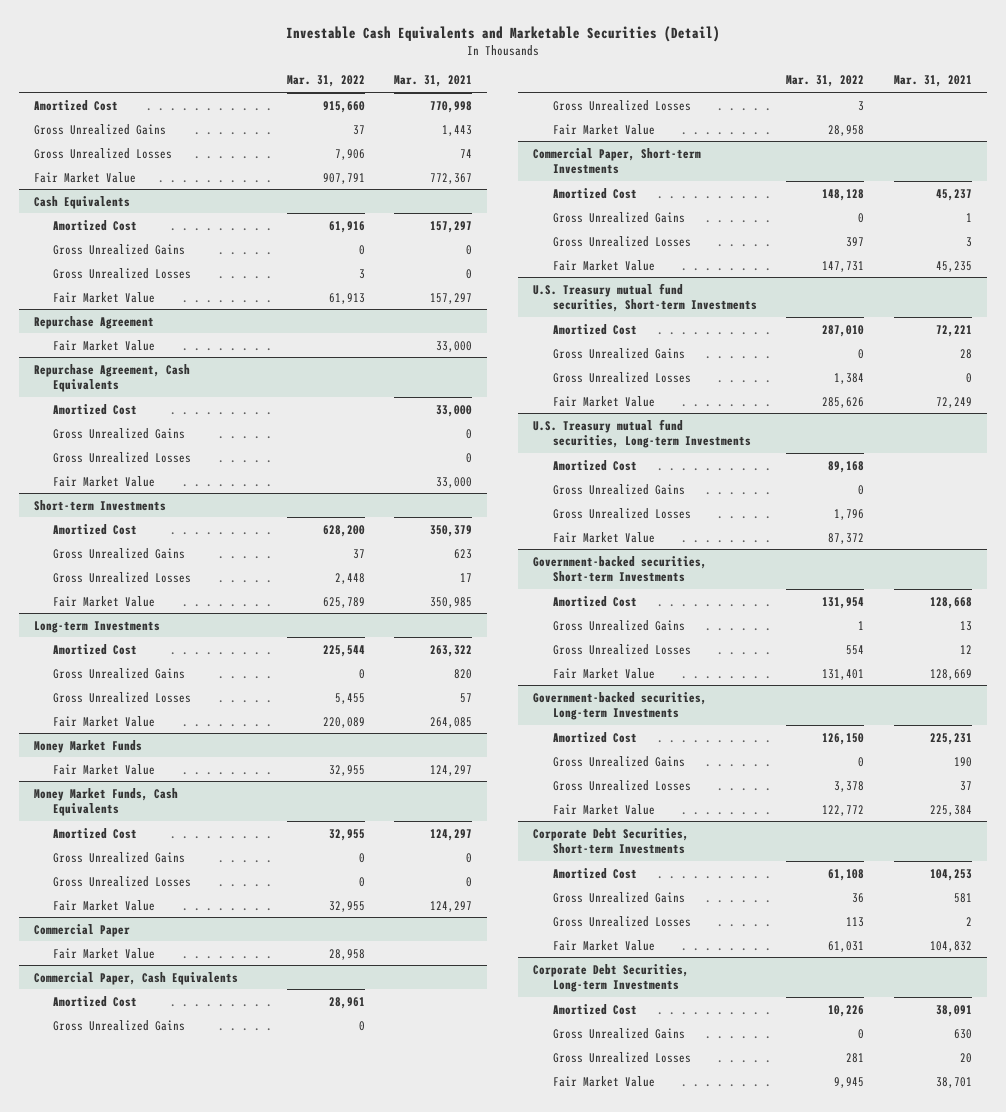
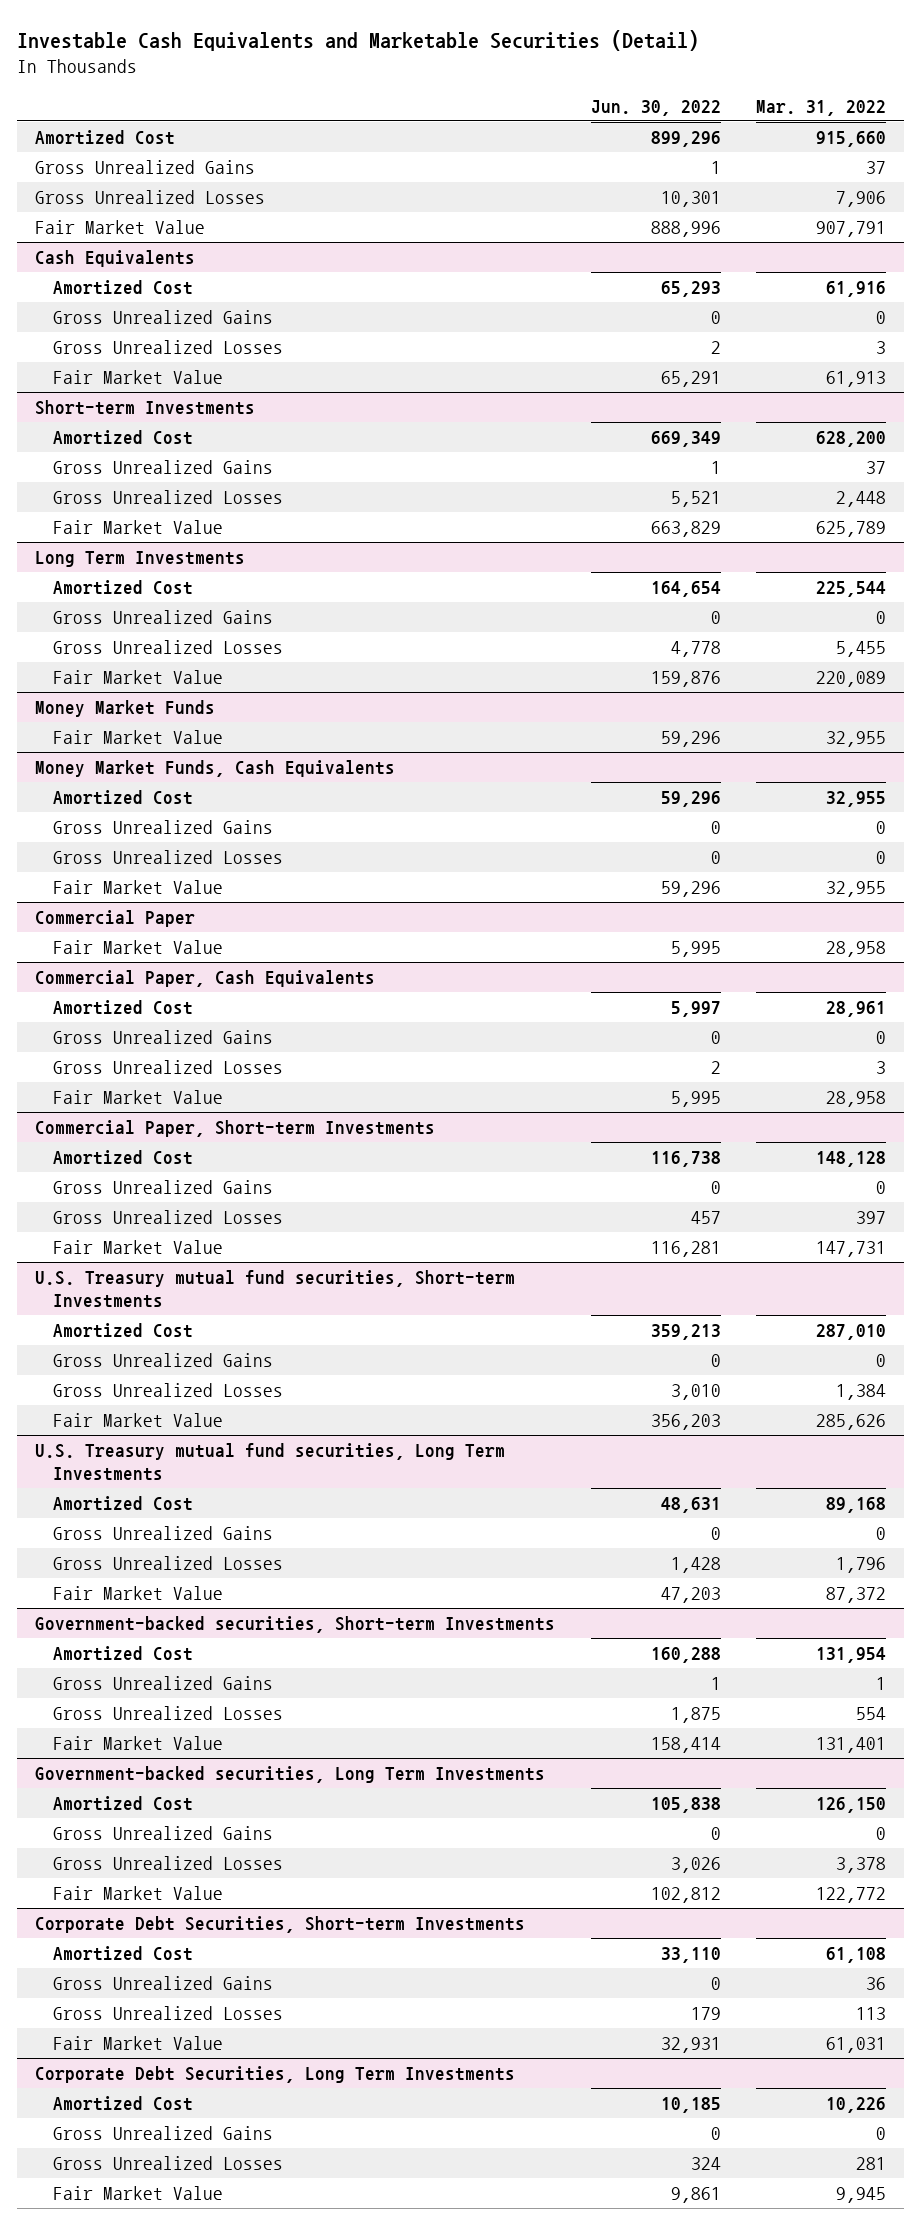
[394,75,473,88] Mar. 31, 2021 -> none
none -> [590,99,721,116] Jun. 30, 2022
[33,315,154,329] Repurchase Agreement -> none
[53,339,156,351] Fair Market Value -> none
[33,363,190,392] Repurchase Agreement, Cash Equivalents -> none
[53,403,138,415] Amortized Cost -> none
[53,427,186,439] Gross Unrealized Gains -> none
[53,451,192,463] Gross Unrealized Losses -> none
[53,475,156,487] Fair Market Value -> none
[33,620,160,633] Long-term Investments -> [35,550,246,567] Long Term Investments
[533,418,751,448] U.S. Treasury mutual fund securities, Long-term Investments -> [35,1442,506,1482] U.S. Treasury mutual fund securities, Long Term Investments
[533,691,708,720] Government-backed securities, Long-term Investments -> [35,1765,546,1783] Government-backed securities, Long Term Investments
[533,963,690,992] Corporate Debt Securities, Long-term Investments -> [35,2065,516,2083] Corporate Debt Securities, Long Term Investments

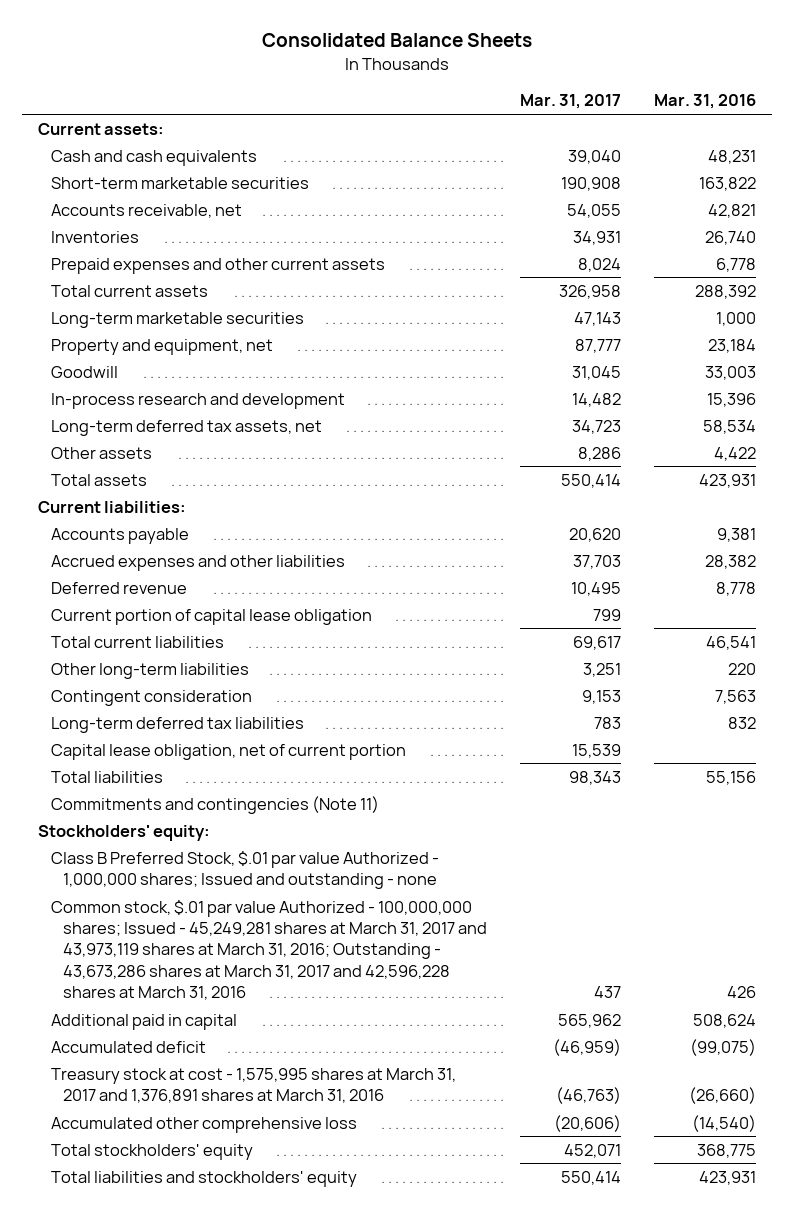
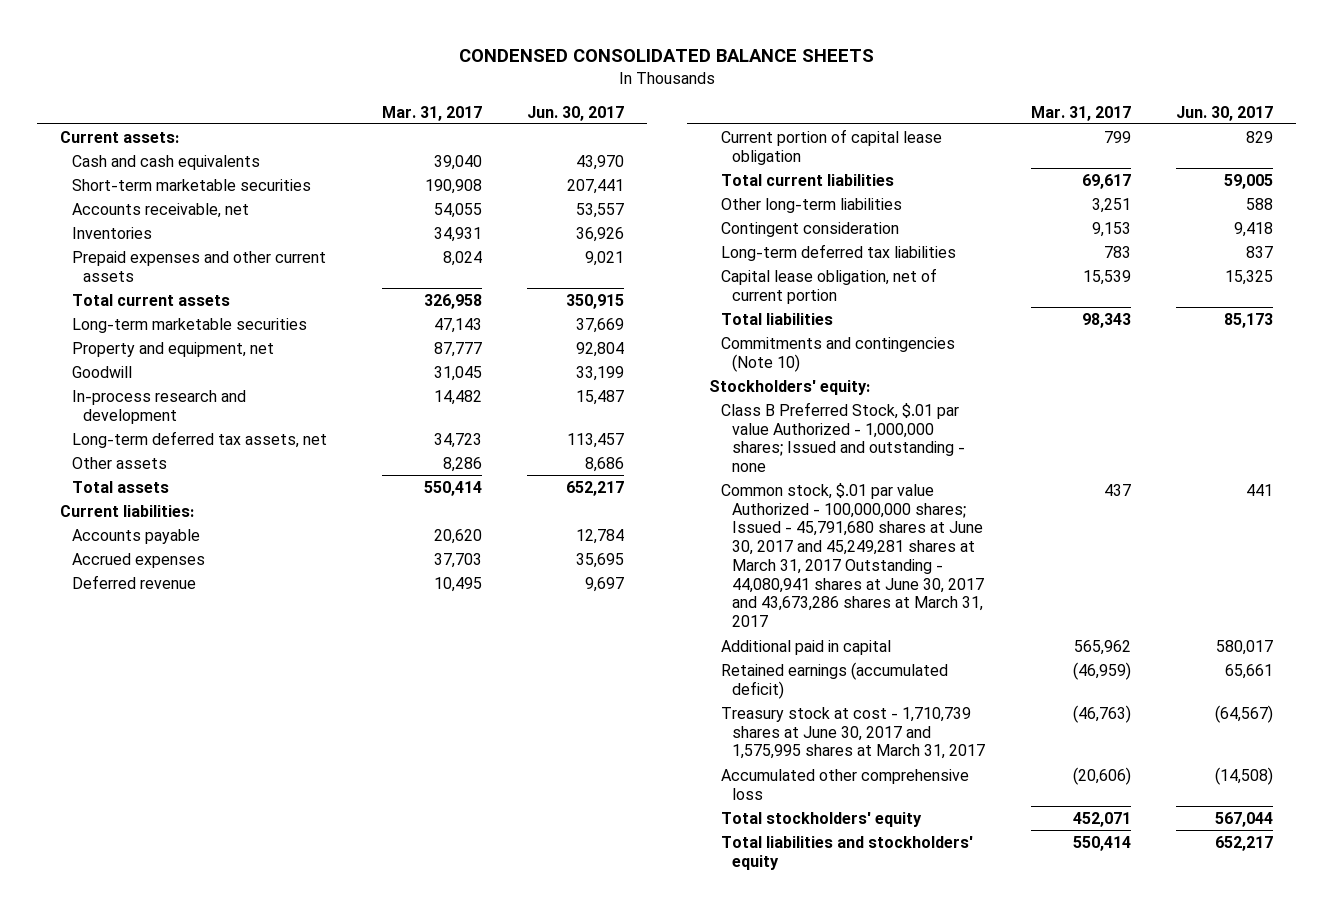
[261,33,532,48] Consolidated Balance Sheets -> [458,49,874,63] CONDENSED CONSOLIDATED BALANCE SHEETS
[653,94,756,110] Mar. 31, 2016 -> none
none -> [526,105,624,121] Jun. 30, 2017
[50,554,345,571] Accrued expenses and other liabilities -> [71,552,205,568] Accrued expenses
[50,795,379,814] Commitments and contingencies (Note 11) -> [720,336,955,372] Commitments and contingencies (Note 10)
[50,899,488,1001] Common stock, $.01 par value Authorized - 100,000,000 shares; Issued - 45,249,281 shares at March 31, 2017 and 43,973,119 shares at March 31, 2016; Outstanding - 43,673,286 shares at March 31, 2017 and 42,596,228 shares at March 31, 2016 -> [720,482,985,628] Common stock, $.01 par value Authorized - 100,000,000 shares; Issued - 45,791,680 shares at June 30, 2017 and 45,249,281 shares at March 31, 2017 Outstanding - 44,080,941 shares at June 30, 2017 and 43,673,286 shares at March 31, 2017
[50,1040,206,1053] Accumulated deficit -> [720,661,948,699] Retained earnings (accumulated deficit)
[50,1067,456,1104] Treasury stock at cost - 1,575,995 shares at March 31, 2017 and 1,376,891 shares at March 31, 2016 -> [720,706,986,760] Treasury stock at cost - 1,710,739 shares at June 30, 2017 and 1,575,995 shares at March 31, 2017

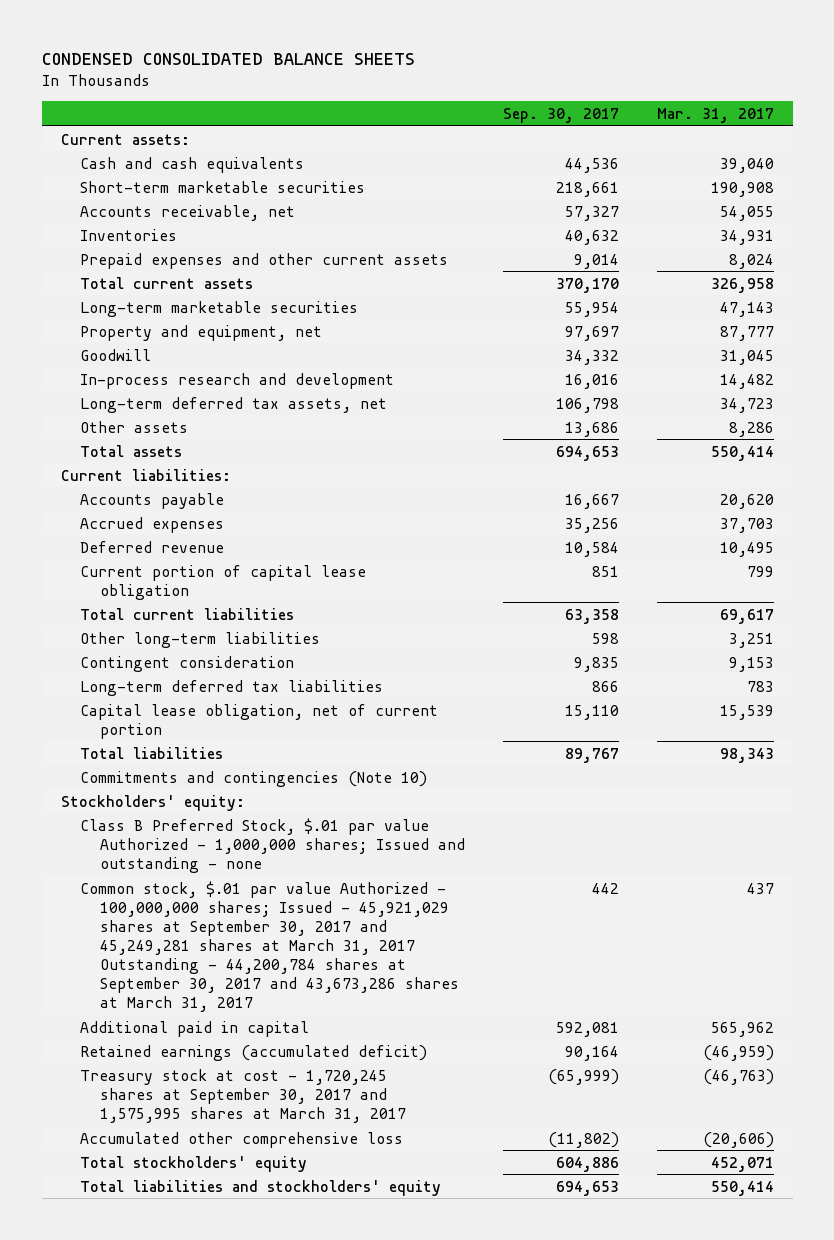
[526,105,624,121] Jun. 30, 2017 -> none
none -> [502,107,619,123] Sep. 30, 2017
[720,482,985,628] Common stock, $.01 par value Authorized - 100,000,000 shares; Issued - 45,791,680 shares at June 30, 2017 and 45,249,281 shares at March 31, 2017 Outstanding - 44,080,941 shares at June 30, 2017 and 43,673,286 shares at March 31, 2017 -> [80,880,459,1012] Common stock, $.01 par value Authorized - 100,000,000 shares; Issued - 45,921,029 shares at September 30, 2017 and 45,249,281 shares at March 31, 2017 Outstanding - 44,200,784 shares at September 30, 2017 and 43,673,286 shares at March 31, 2017
[720,706,986,760] Treasury stock at cost - 1,710,739 shares at June 30, 2017 and 1,575,995 shares at March 31, 2017 -> [80,1068,406,1123] Treasury stock at cost - 1,720,245 shares at September 30, 2017 and 1,575,995 shares at March 31, 2017

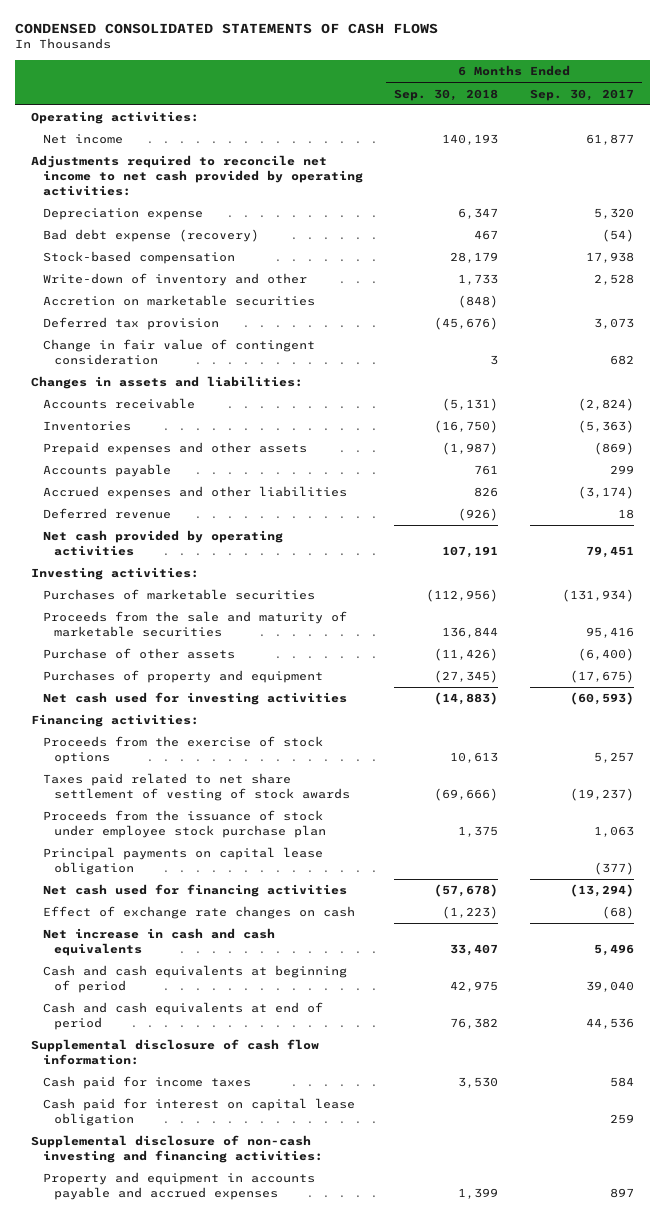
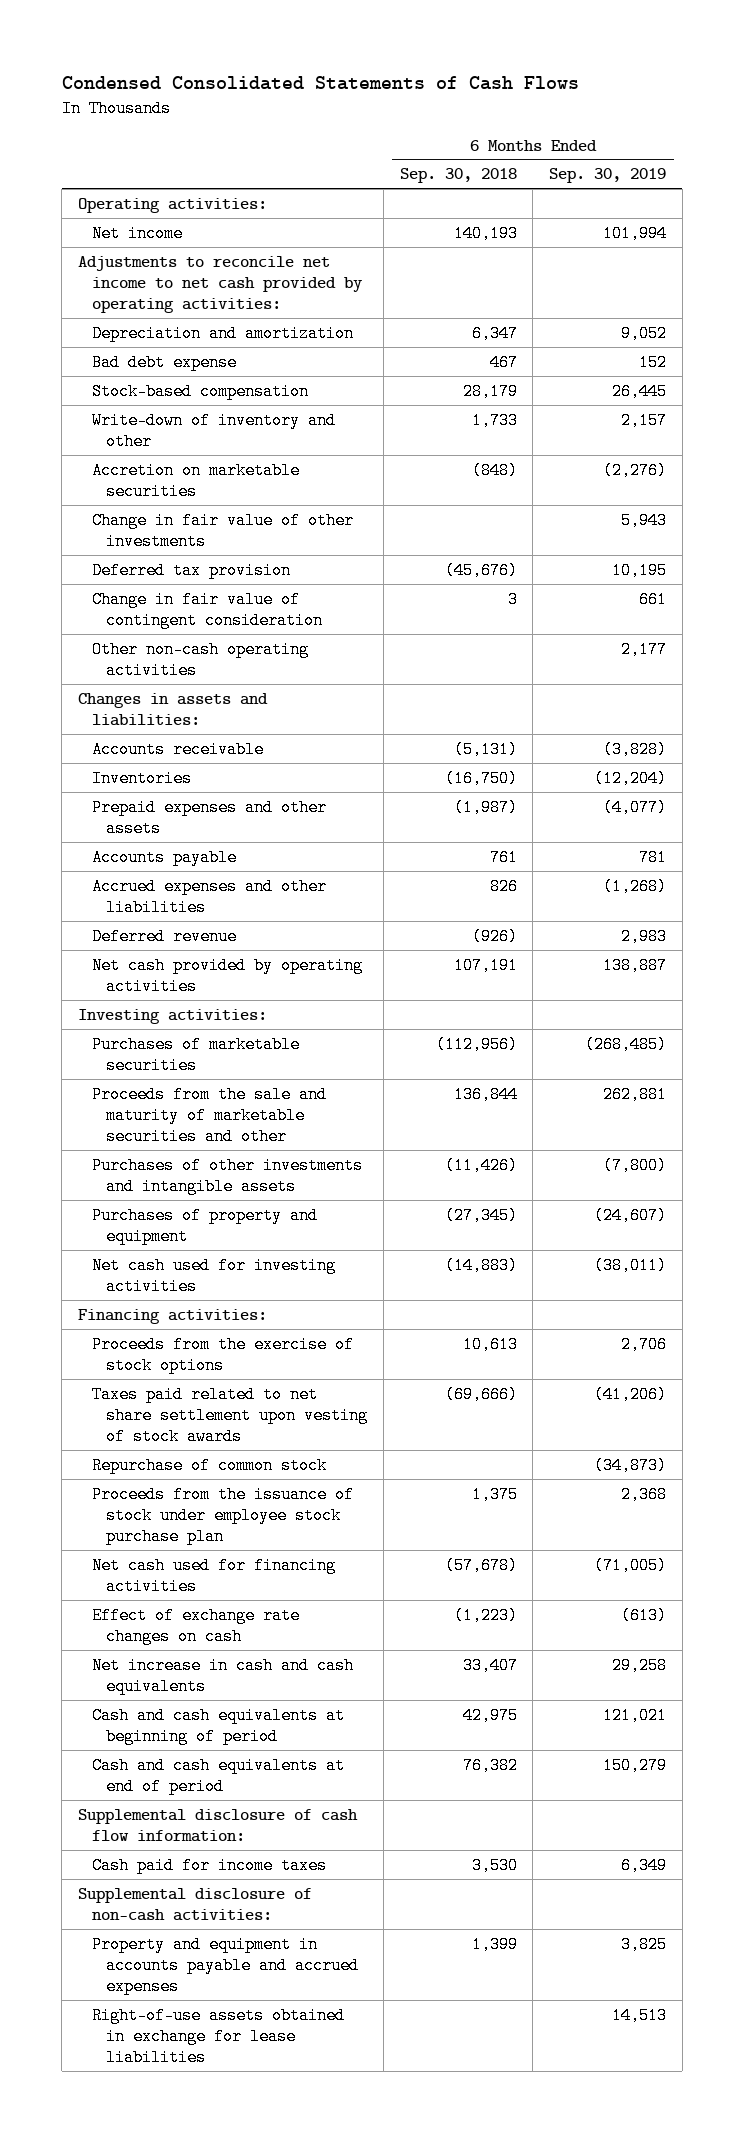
[15,22,439,34] CONDENSED CONSOLIDATED STATEMENTS OF CASH FLOWS -> [61,76,579,91] Condensed Consolidated Statements of Cash Flows
[529,88,634,101] Sep. 30, 2017 -> none
none -> [548,168,666,184] Sep. 30, 2019
[31,155,363,196] Adjustments required to reconcile net income to net cash provided by operating activities: -> [77,255,364,313] Adjustments to reconcile net income to net cash provided by operating activities:
[42,208,203,221] Depreciation expense -> [92,324,355,342] Depreciation and amortization
[42,229,259,243] Bad debt expense (recovery) -> [92,353,238,371] Bad debt expense
none -> [92,511,355,550] Change in fair value of other investments
none -> [92,640,310,679] Other non-cash operating activities
[42,611,347,638] Proceeds from the sale and maturity of marketable securities -> [92,1085,328,1145] Proceeds from the sale and maturity of marketable securities and other
[42,648,235,660] Purchase of other assets -> [92,1156,364,1195] Purchases of other investments and intangible assets
[42,773,351,802] Taxes paid related to net share settlement of vesting of stock awards -> [92,1385,369,1445] Taxes paid related to net share settlement upon vesting of stock awards
none -> [92,1456,328,1474] Repurchase of common stock
[42,847,323,876] Principal payments on capital lease obligation -> none
[42,1098,355,1127] Cash paid for interest on capital lease obligation -> none
[31,1135,323,1164] Supplemental disclosure of non-cash investing and financing activities: -> [77,1887,312,1921] Supplemental disclosure of non-cash activities:
none -> [92,2006,346,2066] Right-of-use assets obtained in exchange for lease liabilities

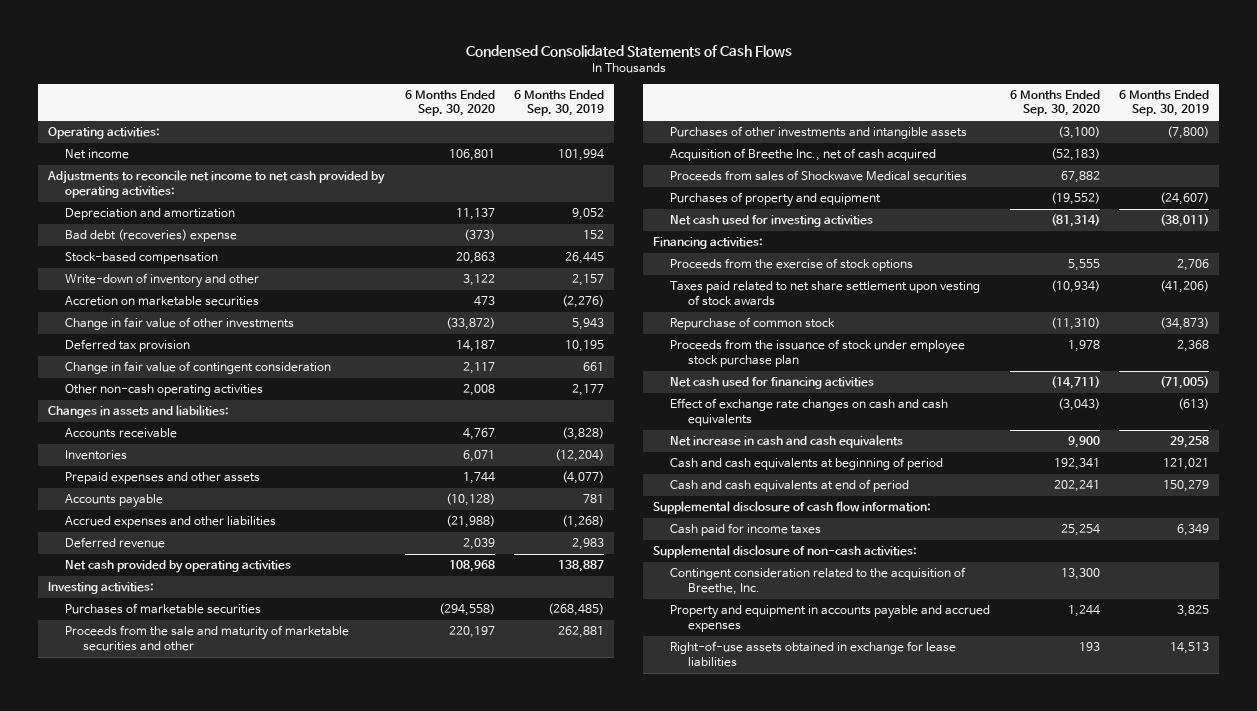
[399,168,517,184] Sep. 30, 2018 -> none
none -> [404,89,495,117] 6 Months Ended Sep. 30, 2020
[92,353,238,371] Bad debt expense -> [65,229,238,243] Bad debt (recoveries) expense
none -> [670,148,937,162] Acquisition of Breethe Inc., net of cash acquired
none -> [670,170,968,182] Proceeds from sales of Shockwave Medical securities
[92,1606,301,1645] Effect of exchange rate changes on cash -> [670,398,949,426] Effect of exchange rate changes on cash and cash equivalents
none -> [670,567,967,595] Contingent consideration related to the acquisition of Breethe, Inc.

